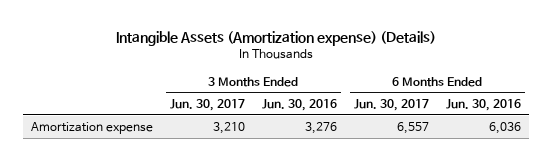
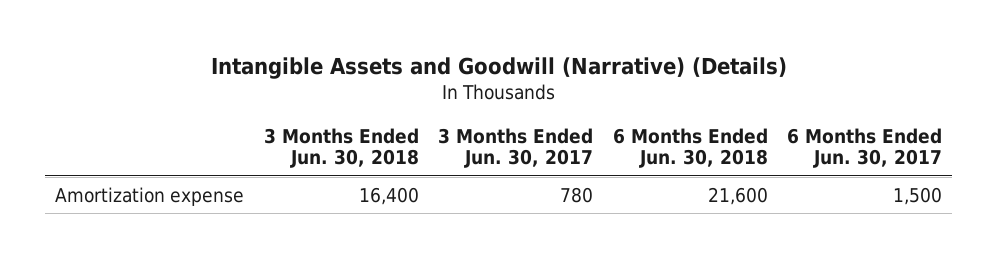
[115,30,436,46] Intangible Assets (Amortization expense) (Details) -> [210,57,787,80] Intangible Assets and Goodwill (Narrative) (Details)
[261,98,337,111] Jun. 30, 2016 -> none
[445,98,521,111] Jun. 30, 2016 -> none
none -> [263,127,419,169] 3 Months Ended Jun. 30, 2018
none -> [612,127,768,169] 6 Months Ended Jun. 30, 2018
[213,122,246,135] 3,210 -> [560,186,594,203] 780
[396,122,429,135] 6,557 -> [893,186,943,205] 1,500

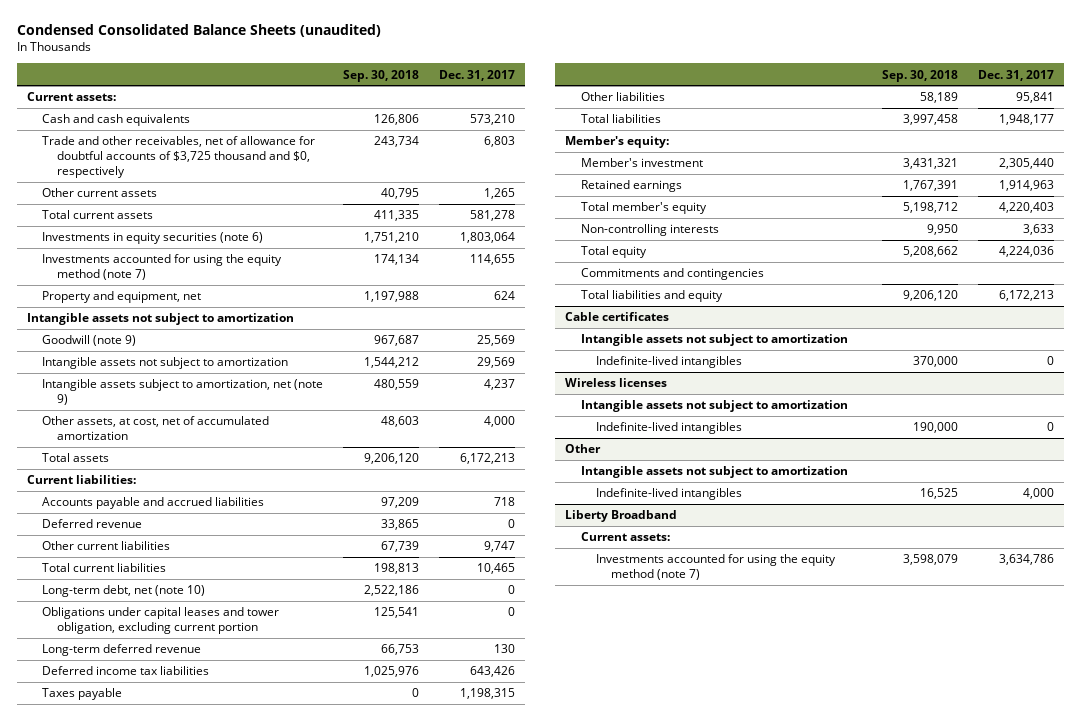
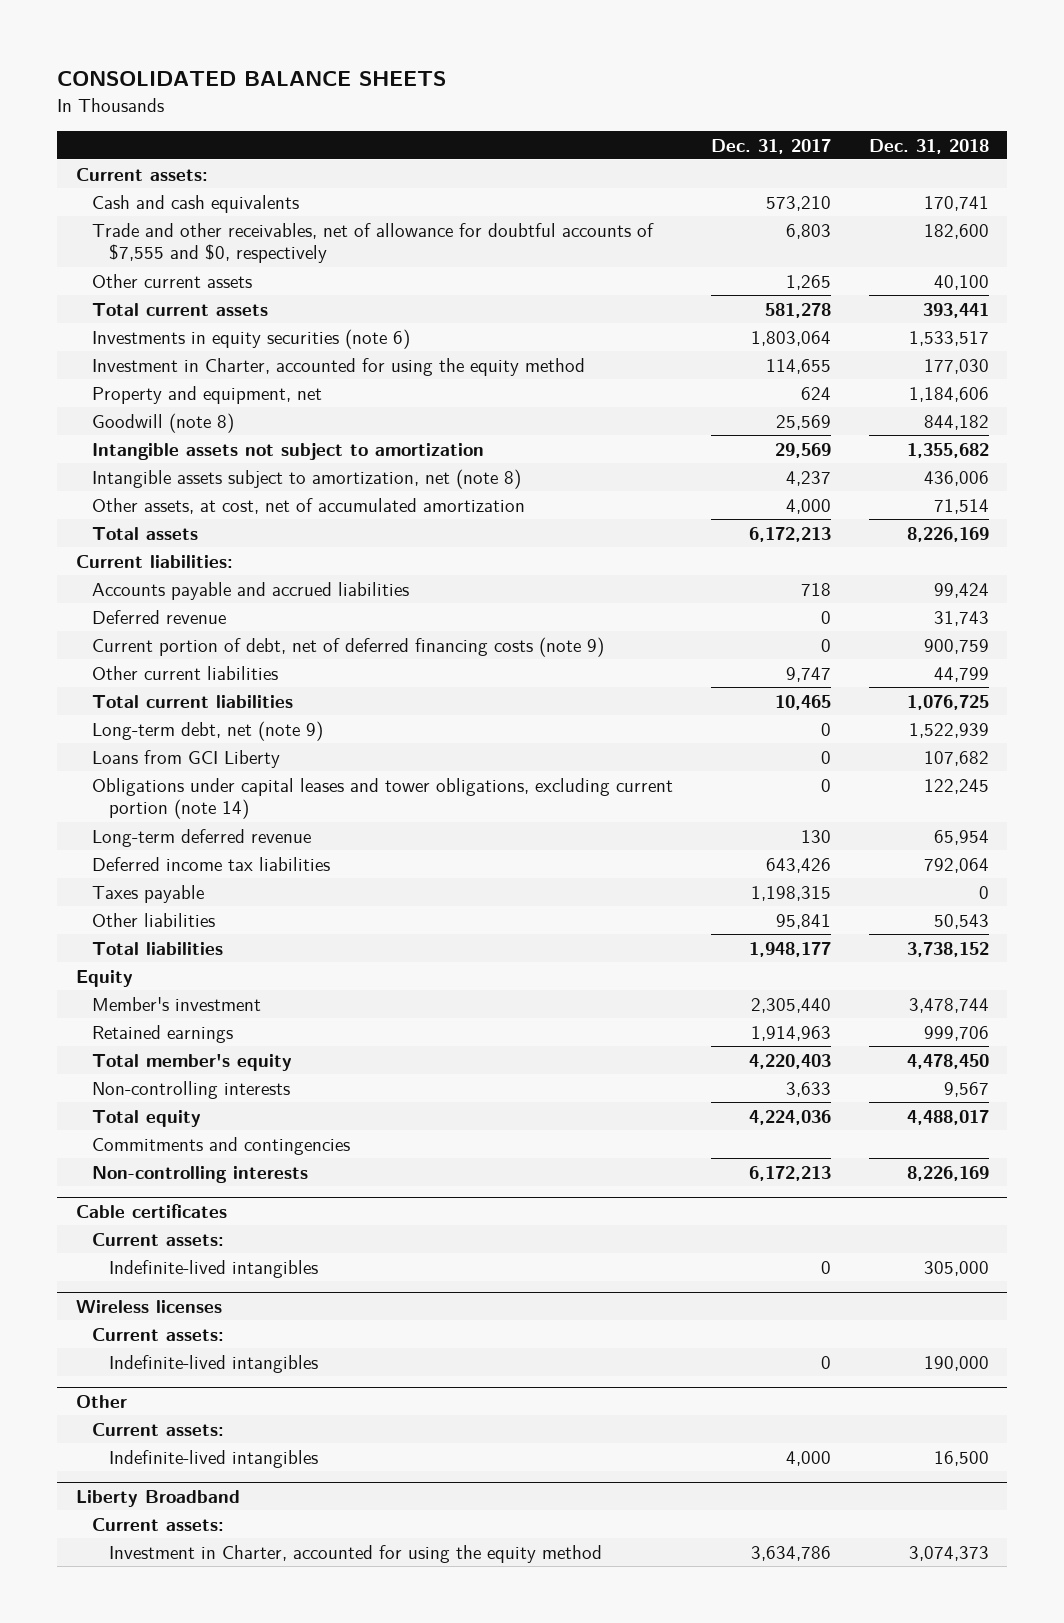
[16,24,381,38] Condensed Consolidated Balance Sheets (unaudited) -> [56,71,446,87] CONSOLIDATED BALANCE SHEETS
[343,69,420,82] Sep. 30, 2018 -> none
none -> [868,138,989,154] Dec. 31, 2018
[42,136,316,179] Trade and other receivables, net of allowance for doubtful accounts of $3,725 thousand and $0, respectively -> [92,222,655,264] Trade and other receivables, net of allowance for doubtful accounts of $7,555 and $0, respectively
[42,254,283,281] Investments accounted for using the equity method (note 7) -> [92,357,586,376] Investment in Charter, accounted for using the equity method
[26,313,294,326] Intangible assets not subject to amortization -> none
[42,335,137,347] Goodwill (note 9) -> [92,412,235,433] Goodwill (note 8)
[42,379,324,406] Intangible assets subject to amortization, net (note 9) -> [92,468,522,489] Intangible assets subject to amortization, net (note 8)
none -> [92,636,605,657] Current portion of debt, net of deferred financing costs (note 9)
[42,585,206,598] Long-term debt, net (note 10) -> [92,720,324,741] Long-term debt, net (note 9)
none -> [92,749,281,768] Loans from GCI Liberty
[42,607,280,635] Obligations under capital leases and tower obligation, excluding current portion -> [92,777,674,820] Obligations under capital leases and tower obligations, excluding current portion (note 14)
[565,136,670,149] Member's equity: -> [75,969,133,987] Equity
[580,290,723,303] Total liabilities and equity -> [92,1165,309,1183] Non-controlling interests
[580,334,848,347] Intangible assets not subject to amortization -> none
none -> [92,1232,225,1246] Current assets:
[580,400,848,413] Intangible assets not subject to amortization -> none
none -> [92,1327,225,1341] Current assets:
[580,466,848,479] Intangible assets not subject to amortization -> none
none -> [92,1422,225,1436] Current assets:
[596,554,837,581] Investments accounted for using the equity method (note 7) -> [108,1544,602,1563] Investment in Charter, accounted for using the equity method

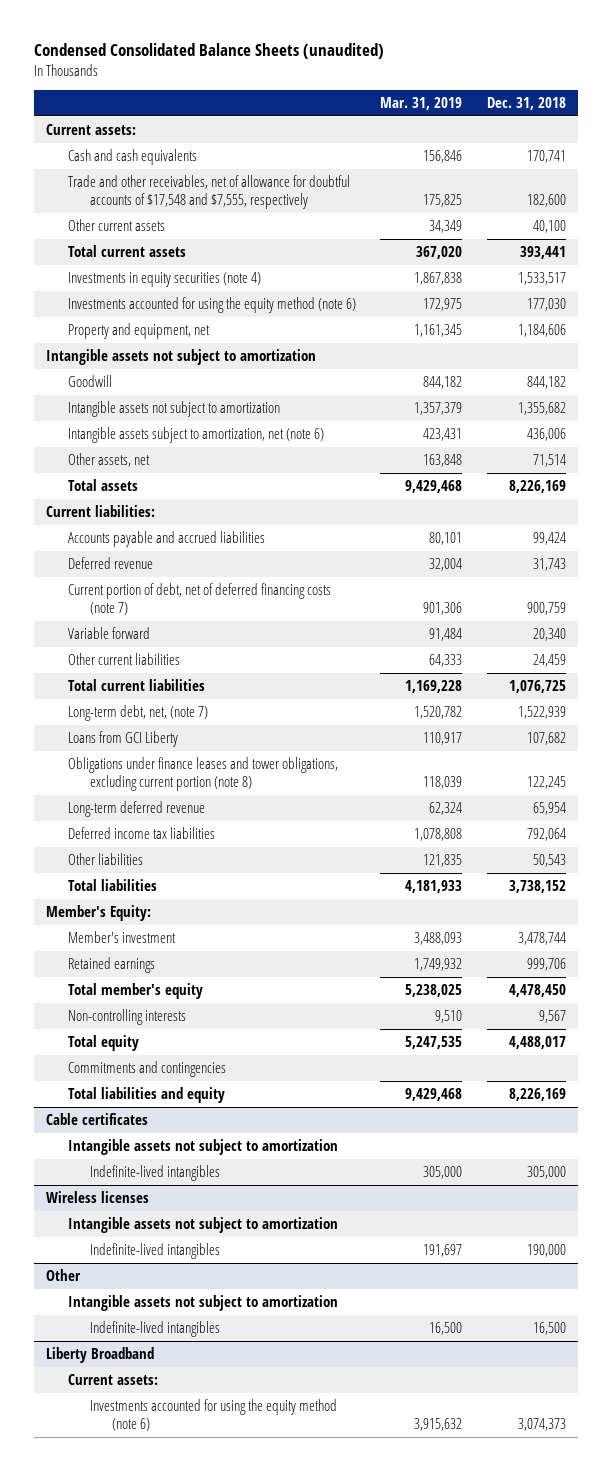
[56,71,446,87] CONSOLIDATED BALANCE SHEETS -> [33,43,384,60] Condensed Consolidated Balance Sheets (unaudited)
[710,138,831,154] Dec. 31, 2017 -> none
none -> [380,97,463,111] Mar. 31, 2019
[92,222,655,264] Trade and other receivables, net of allowance for doubtful accounts of $7,555 and $0, respectively -> [67,175,350,210] Trade and other receivables, net of allowance for doubtful accounts of $17,548 and $7,555, respectively
[92,328,411,349] Investments in equity securities (note 6) -> [67,272,261,288] Investments in equity securities (note 4)
[92,357,586,376] Investment in Charter, accounted for using the equity method -> [67,297,356,314] Investments accounted for using the equity method (note 6)
none -> [45,349,316,366] Intangible assets not subject to amortization
[92,412,235,433] Goodwill (note 8) -> [67,375,112,388] Goodwill
[92,468,522,489] Intangible assets subject to amortization, net (note 8) -> [67,427,324,444] Intangible assets subject to amortization, net (note 6)
[92,497,526,514] Other assets, at cost, net of accumulated amortization -> [67,453,150,468] Other assets, net
[92,636,605,657] Current portion of debt, net of deferred financing costs (note 9) -> [67,583,331,616] Current portion of debt, net of deferred financing costs (note 7)
none -> [67,627,150,640] Variable forward
[933,666,989,682] 44,799 -> [532,654,566,668] 24,459
[92,720,324,741] Long-term debt, net (note 9) -> [67,705,208,722] Long-term debt, net, (note 7)
[92,777,674,820] Obligations under capital leases and tower obligations, excluding current portion (note 14) -> [67,757,338,792] Obligations under finance leases and tower obligations, excluding current portion (note 8)
[92,884,205,903] Taxes payable -> none
[75,969,133,987] Equity -> [45,905,151,922] Member's Equity:
[92,1165,309,1183] Non-controlling interests -> [67,1087,225,1104] Total liabilities and equity
[92,1232,225,1246] Current assets: -> none
none -> [67,1139,338,1156] Intangible assets not subject to amortization
[92,1327,225,1341] Current assets: -> none
none -> [67,1217,338,1234] Intangible assets not subject to amortization
[92,1422,225,1436] Current assets: -> none
none -> [67,1295,338,1312] Intangible assets not subject to amortization
[108,1544,602,1563] Investment in Charter, accounted for using the equity method -> [89,1399,337,1432] Investments accounted for using the equity method (note 6)

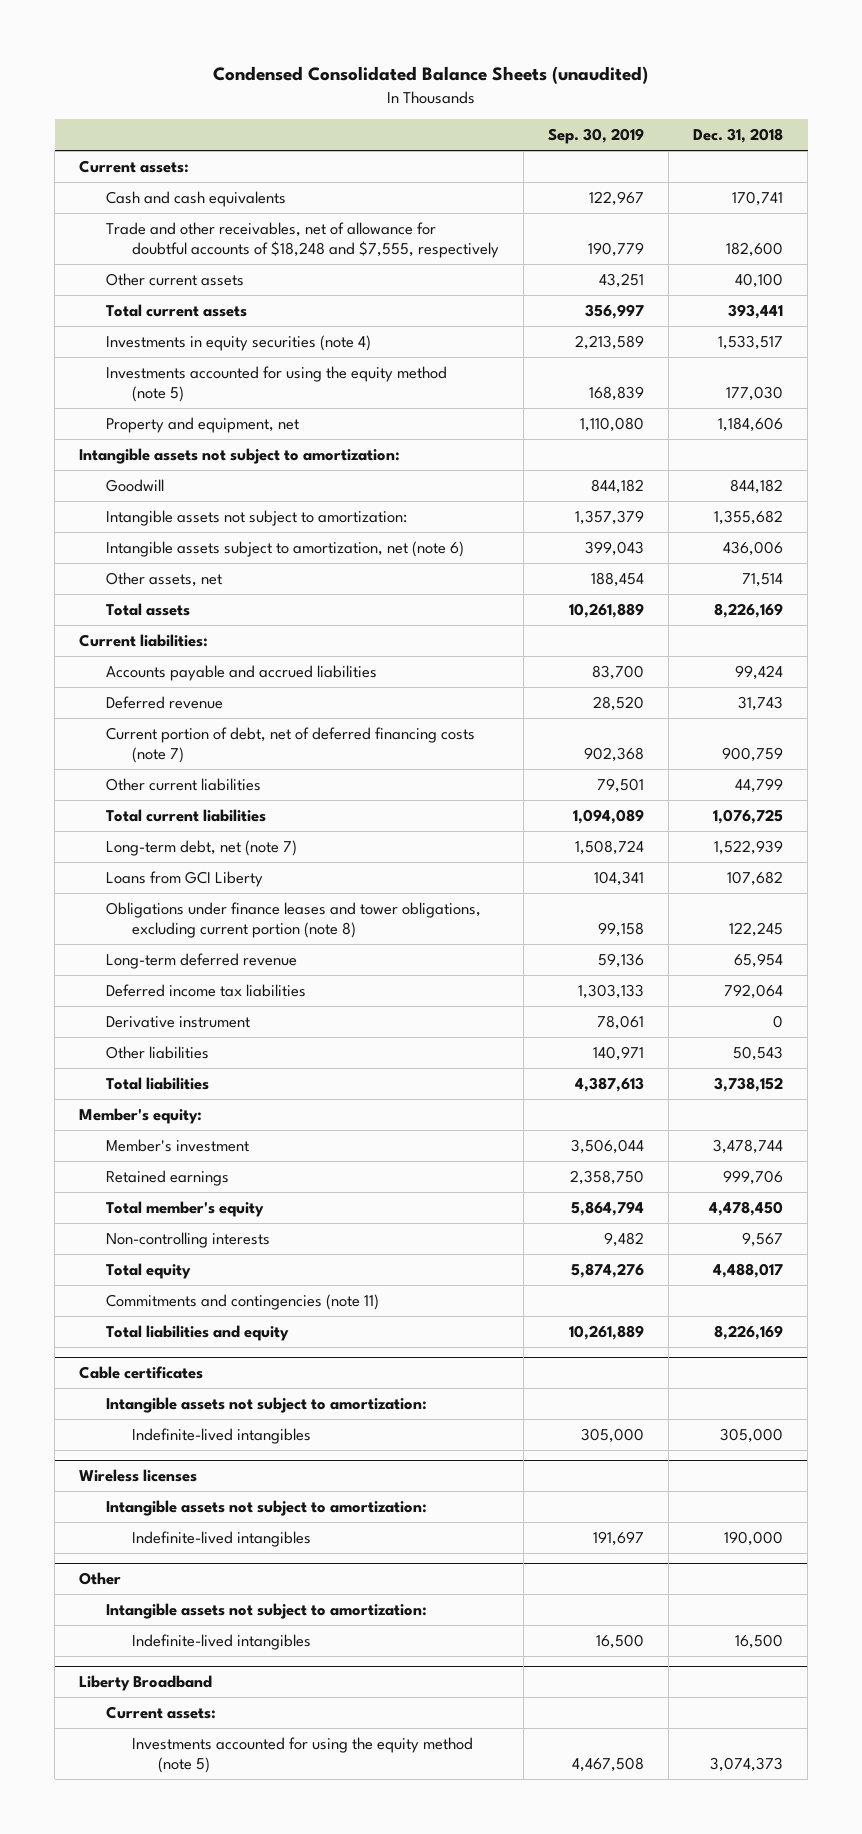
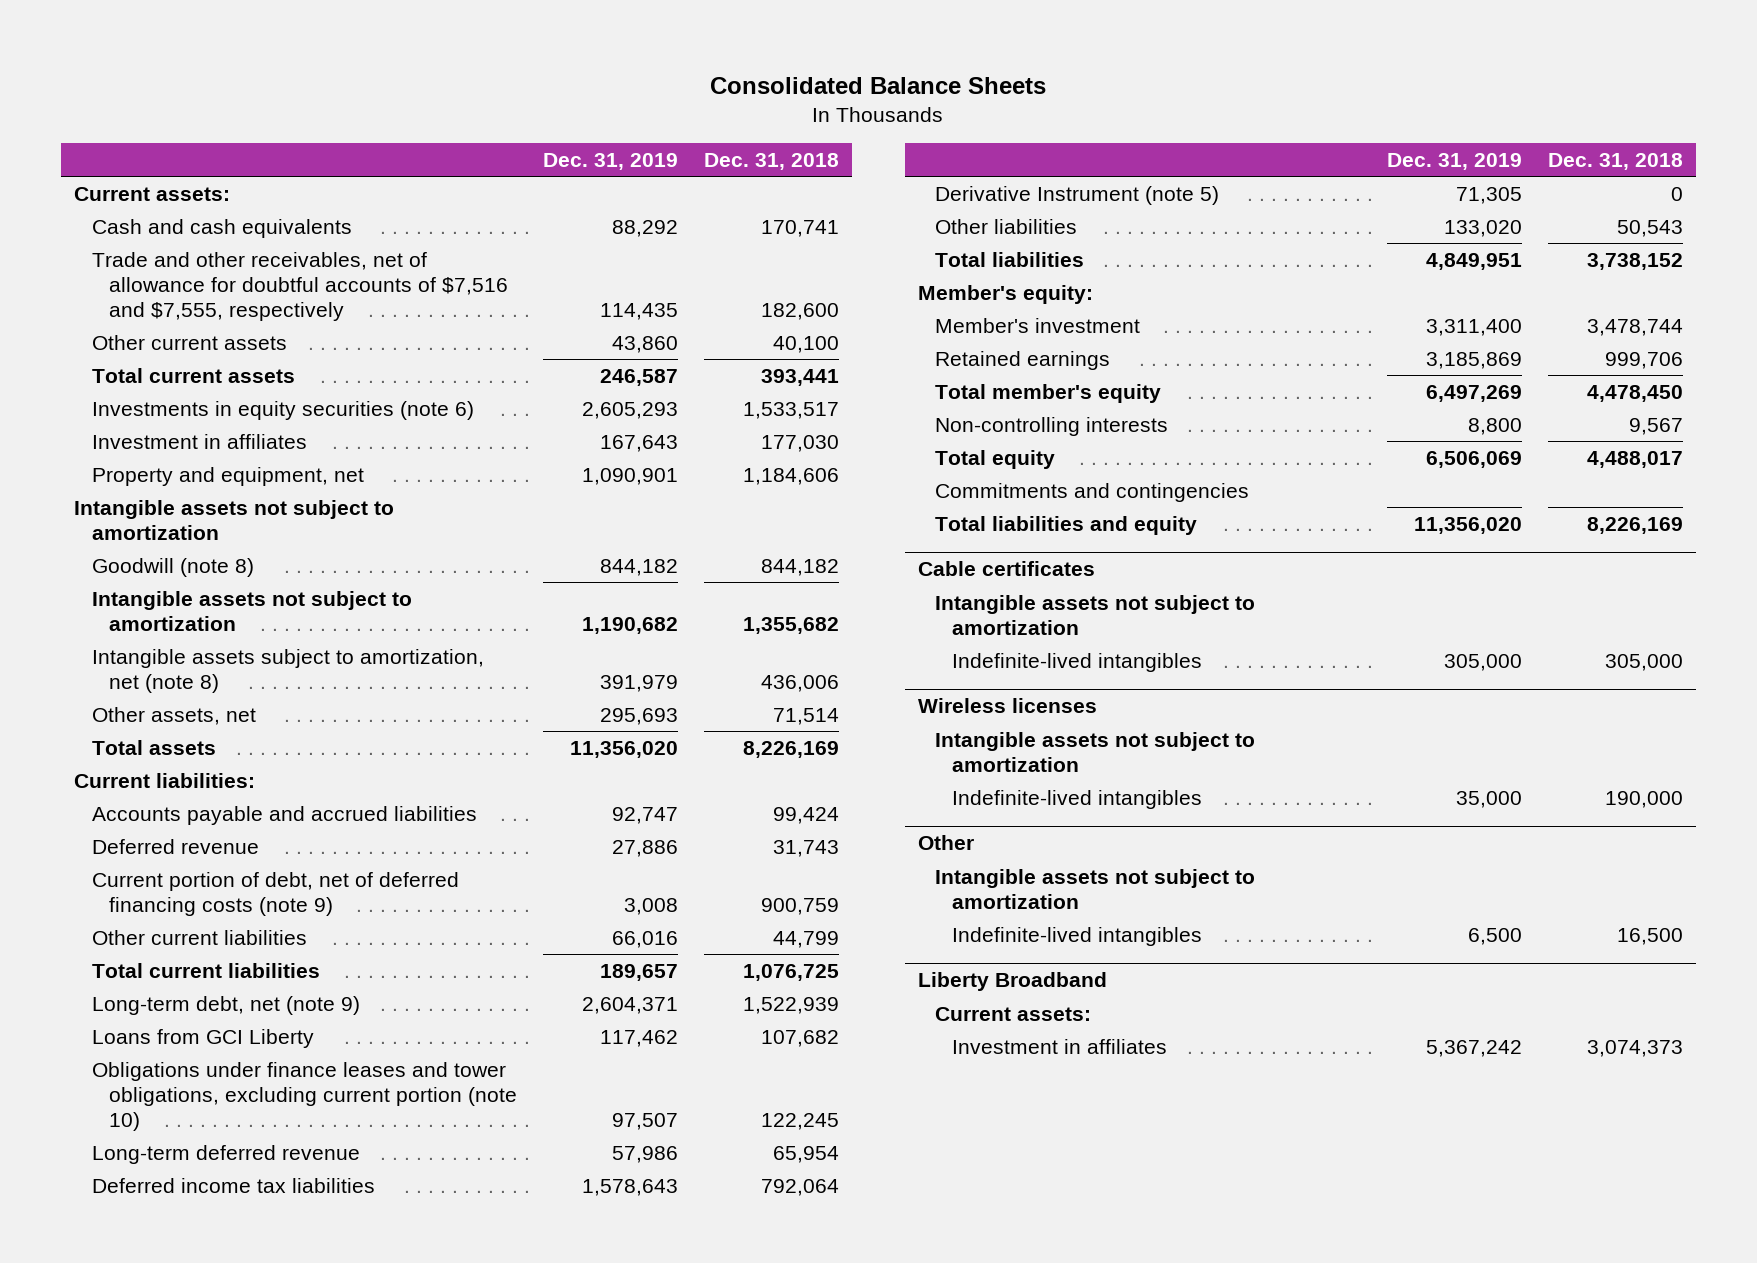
[213,66,649,85] Condensed Consolidated Balance Sheets (unaudited) -> [710,76,1047,94] Consolidated Balance Sheets
[547,128,644,145] Sep. 30, 2019 -> none
none -> [543,152,679,170] Dec. 31, 2019
[105,222,499,259] Trade and other receivables, net of allowance for doubtful accounts of $18,248 and $7,555, respectively -> [91,251,508,321] Trade and other receivables, net of allowance for doubtful accounts of $7,516 and $7,555, respectively
[105,335,371,352] Investments in equity securities (note 4) -> [91,400,474,420] Investments in equity securities (note 6)
[105,366,447,403] Investments accounted for using the equity method (note 5) -> [91,433,307,449] Investment in affiliates
[79,448,401,465] Intangible assets not subject to amortization: -> [74,499,395,540] Intangible assets not subject to amortization
[105,479,164,493] Goodwill -> [91,557,254,577] Goodwill (note 8)
[105,510,407,527] Intangible assets not subject to amortization: -> [91,590,412,631] Intangible assets not subject to amortization
[105,541,464,558] Intangible assets subject to amortization, net (note 6) -> [91,648,484,693] Intangible assets subject to amortization, net (note 8)
[105,727,475,764] Current portion of debt, net of deferred financing costs (note 7) -> [91,871,459,916] Current portion of debt, net of deferred financing costs (note 9)
[105,840,297,857] Long-term debt, net (note 7) -> [91,995,360,1015] Long-term debt, net (note 9)
[105,902,481,939] Obligations under finance leases and tower obligations, excluding current portion (note 8) -> [91,1061,517,1131] Obligations under finance leases and tower obligations, excluding current portion (note 10)
[105,1016,250,1029] Derivative instrument -> [935,185,1220,205] Derivative Instrument (note 5)
[105,1294,379,1311] Commitments and contingencies (note 11) -> [935,482,1250,502] Commitments and contingencies
[105,1397,427,1414] Intangible assets not subject to amortization: -> [935,594,1256,635] Intangible assets not subject to amortization
[105,1500,427,1517] Intangible assets not subject to amortization: -> [935,731,1256,772] Intangible assets not subject to amortization
[105,1603,427,1620] Intangible assets not subject to amortization: -> [935,868,1256,909] Intangible assets not subject to amortization
[131,1737,473,1774] Investments accounted for using the equity method (note 5) -> [952,1038,1168,1054] Investment in affiliates

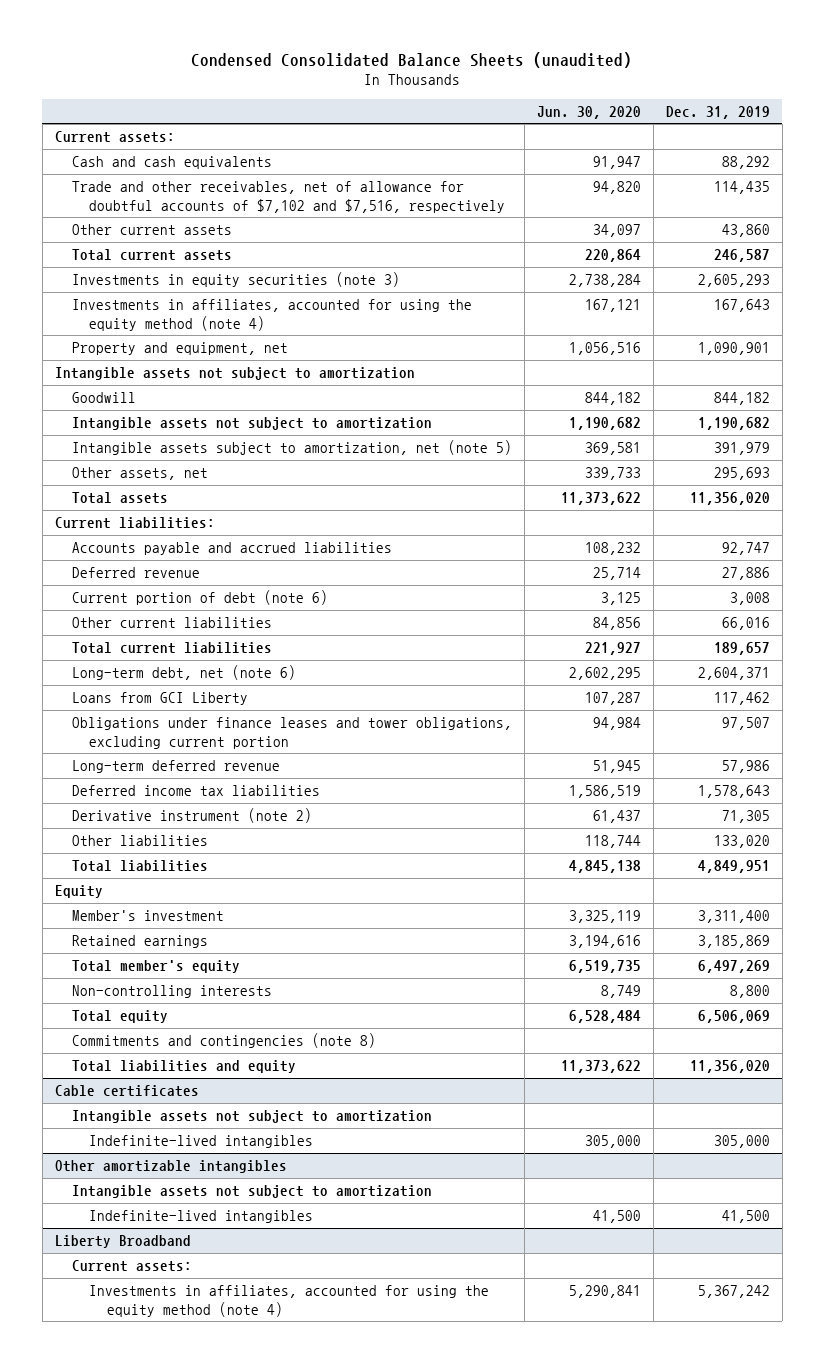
[710,76,1047,94] Consolidated Balance Sheets -> [191,51,633,68] Condensed Consolidated Balance Sheets (unaudited)
[704,152,840,170] Dec. 31, 2018 -> none
none -> [536,105,641,119] Jun. 30, 2020
[91,251,508,321] Trade and other receivables, net of allowance for doubtful accounts of $7,516 and $7,555, respectively -> [72,180,506,213] Trade and other receivables, net of allowance for doubtful accounts of $7,102 and $7,516, respectively
[91,400,474,420] Investments in equity securities (note 6) -> [72,271,401,287] Investments in equity securities (note 3)
[91,433,307,449] Investment in affiliates -> [72,298,473,331] Investments in affiliates, accounted for using the equity method (note 4)
[91,557,254,577] Goodwill (note 8) -> [72,391,137,403] Goodwill
[91,648,484,693] Intangible assets subject to amortization, net (note 8) -> [72,439,513,455] Intangible assets subject to amortization, net (note 5)
[91,871,459,916] Current portion of debt, net of deferred financing costs (note 9) -> [72,589,329,605] Current portion of debt (note 6)
[91,995,360,1015] Long-term debt, net (note 9) -> [72,664,297,680] Long-term debt, net (note 6)
[91,1061,517,1131] Obligations under finance leases and tower obligations, excluding current portion (note 10) -> [72,716,513,749] Obligations under finance leases and tower obligations, excluding current portion
[935,185,1220,205] Derivative Instrument (note 5) -> [72,807,313,823] Derivative instrument (note 2)
[917,284,1093,304] Member's equity: -> none
none -> [54,884,103,898] Equity
[935,482,1250,502] Commitments and contingencies -> [72,1032,377,1048] Commitments and contingencies (note 8)
[917,698,1097,714] Wireless licenses -> none
[935,731,1256,772] Intangible assets not subject to amortization -> none
[952,789,1203,809] Indefinite-lived intangibles -> none
[917,835,974,851] Other -> [54,1159,287,1173] Other amortizable intangibles
[1467,927,1522,945] 6,500 -> [721,1209,770,1223] 41,500
[952,1038,1168,1054] Investment in affiliates -> [89,1284,490,1317] Investments in affiliates, accounted for using the equity method (note 4)

